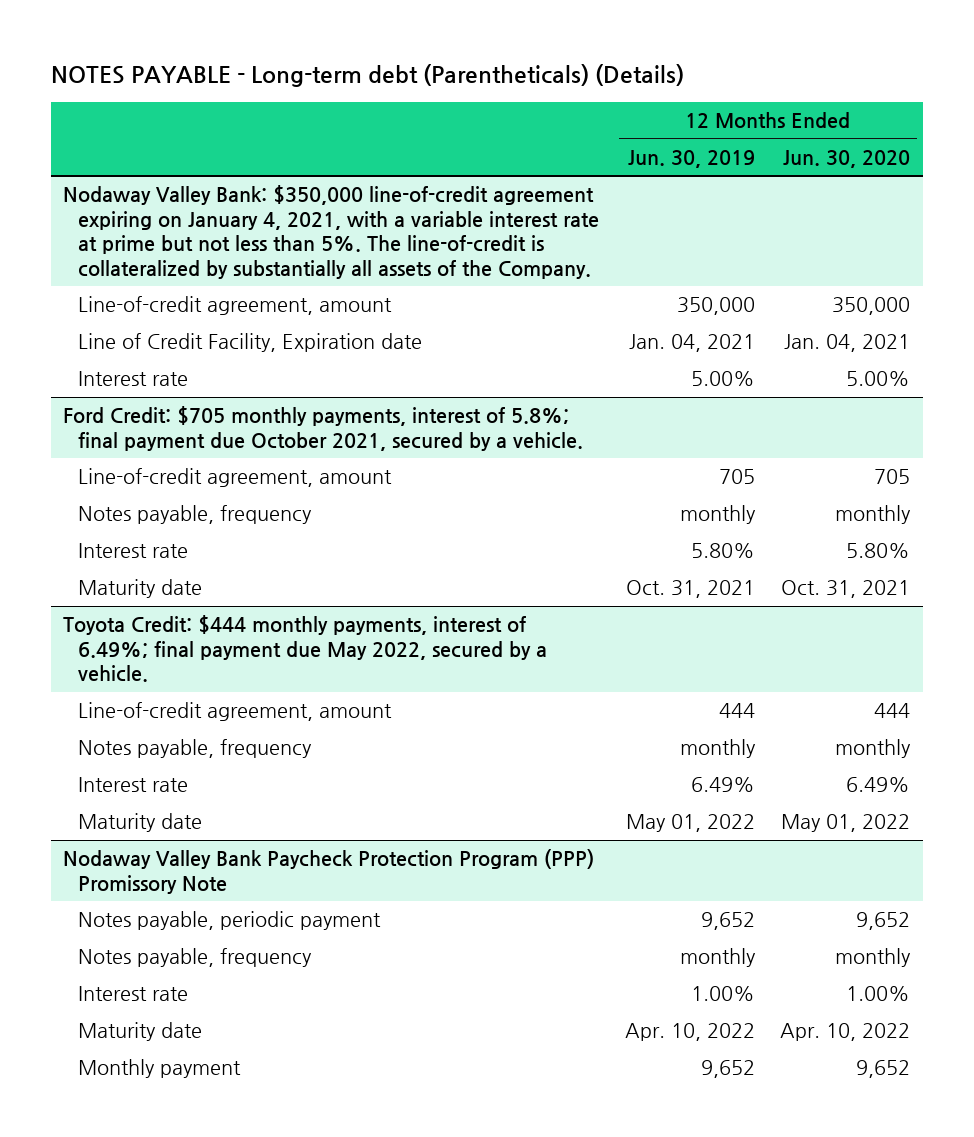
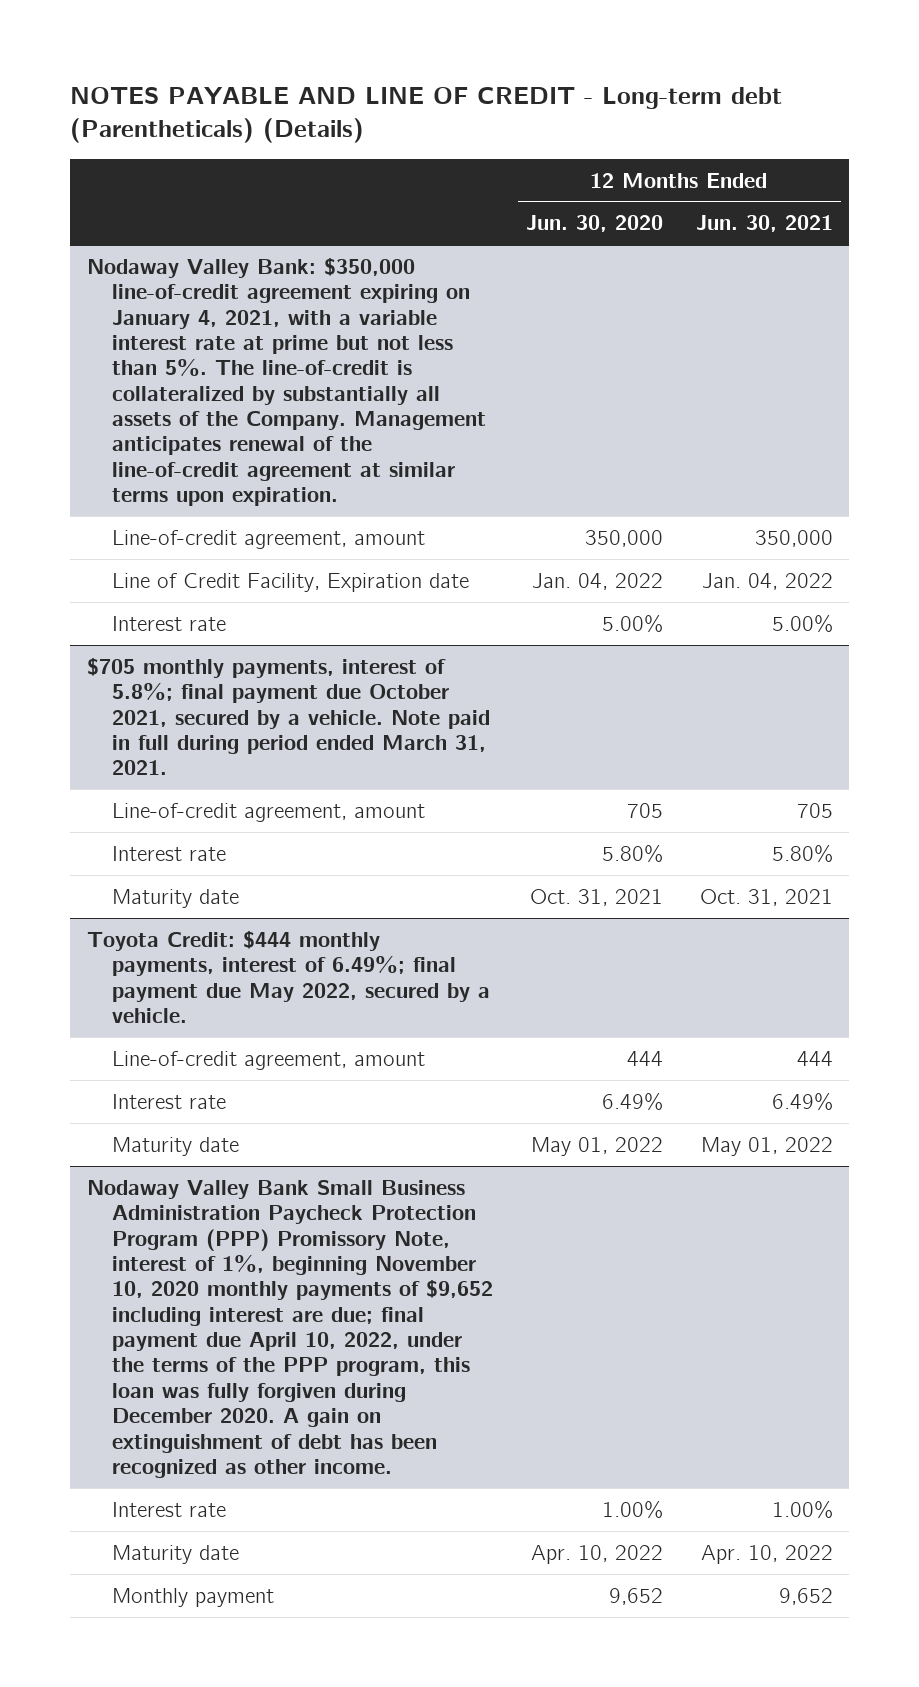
[50,63,684,87] NOTES PAYABLE - Long-term debt (Parentheticals) (Details) -> [70,86,783,144] NOTES PAYABLE AND LINE OF CREDIT - Long-term debt (Parentheticals) (Details)
[627,149,755,168] Jun. 30, 2019 -> none
none -> [695,215,833,233] Jun. 30, 2021
[63,185,600,279] Nodaway Valley Bank: $350,000 line-of-credit agreement expiring on January 4, 2021, with a variable interest rate at prime but not less than 5%. The line-of-credit is collateralized by substantially all assets of the Company. -> [86,256,486,507] Nodaway Valley Bank: $350,000 line-of-credit agreement expiring on January 4, 2021, with a variable interest rate at prime but not less than 5%. The line-of-credit is collateralized by substantially all assets of the Company. Management anticipates renewal of the line-of-credit agreement at similar terms upon expiration.
[784,334,911,353] Jan. 04, 2021 -> [531,572,663,590] Jan. 04, 2022
[63,406,584,451] Ford Credit: $705 monthly payments, interest of 5.8%; final payment due October 2021, secured by a vehicle. -> [86,656,490,776] $705 monthly payments, interest of 5.8%; final payment due October 2021, secured by a vehicle. Note paid in full during period ended March 31, 2021.
[78,505,313,525] Notes payable, frequency -> none
[78,739,313,759] Notes payable, frequency -> none
[78,911,382,931] Notes payable, periodic payment -> none
[78,948,313,968] Notes payable, frequency -> none
[63,849,595,894] Nodaway Valley Bank Paycheck Protection Program (PPP) Promissory Note -> [86,1179,493,1478] Nodaway Valley Bank Small Business Administration Paycheck Protection Program (PPP) Promissory Note, interest of 1%, beginning November 10, 2020 monthly payments of $9,652 including interest are due; final payment due April 10, 2022, under the terms of the PPP program, this loan was fully forgiven during December 2020. A gain on extinguishment of debt has been recognized as other income.

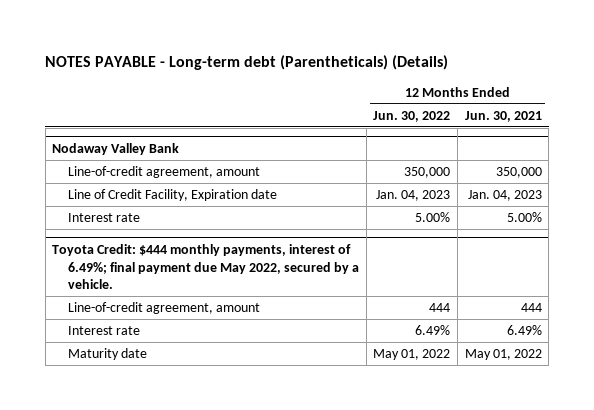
[70,86,783,144] NOTES PAYABLE AND LINE OF CREDIT - Long-term debt (Parentheticals) (Details) -> [45,54,449,70] NOTES PAYABLE - Long-term debt (Parentheticals) (Details)
[525,215,663,233] Jun. 30, 2020 -> none
none -> [373,110,451,122] Jun. 30, 2022
[86,256,486,507] Nodaway Valley Bank: $350,000 line-of-credit agreement expiring on January 4, 2021, with a variable interest rate at prime but not less than 5%. The line-of-credit is collateralized by substantially all assets of the Company. Management anticipates renewal of the line-of-credit agreement at similar terms upon expiration. -> none
none -> [52,142,180,155] Nodaway Valley Bank
[701,572,833,590] Jan. 04, 2022 -> [467,190,542,202] Jan. 04, 2023
[86,656,490,776] $705 monthly payments, interest of 5.8%; final payment due October 2021, secured by a vehicle. Note paid in full during period ended March 31, 2021. -> none
[111,802,425,822] Line-of-credit agreement, amount -> none
[111,845,226,861] Interest rate -> none
[111,888,239,908] Maturity date -> none
[86,1179,493,1478] Nodaway Valley Bank Small Business Administration Paycheck Protection Program (PPP) Promissory Note, interest of 1%, beginning November 10, 2020 monthly payments of $9,652 including interest are due; final payment due April 10, 2022, under the terms of the PPP program, this loan was fully forgiven during December 2020. A gain on extinguishment of debt has been recognized as other income. -> none
[111,1501,226,1517] Interest rate -> none
[111,1544,239,1564] Maturity date -> none
[111,1587,274,1607] Monthly payment -> none

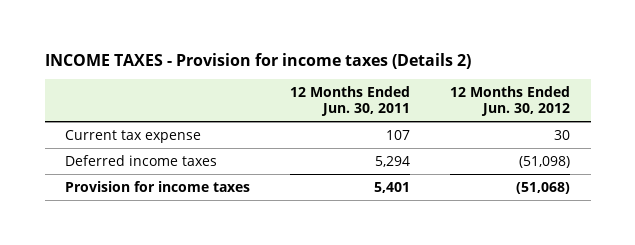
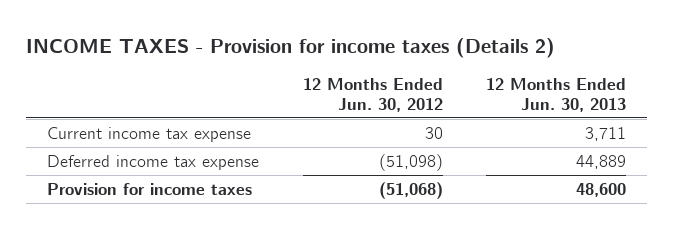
[290,86,411,116] 12 Months Ended Jun. 30, 2011 -> none
none -> [485,77,626,112] 12 Months Ended Jun. 30, 2013
[64,129,201,143] Current tax expense -> [47,127,252,143] Current income tax expense
[64,154,217,166] Deferred income taxes -> [47,155,260,171] Deferred income tax expense

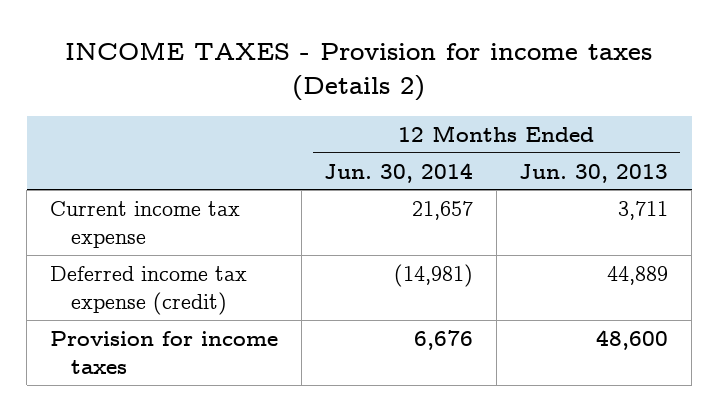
[302,77,443,112] 12 Months Ended Jun. 30, 2012 -> none
none -> [324,162,474,183] Jun. 30, 2014
[47,155,260,171] Deferred income tax expense -> [49,265,247,315] Deferred income tax expense (credit)

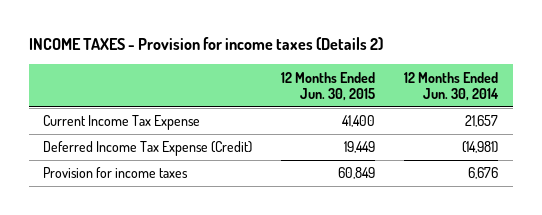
[519,163,669,183] Jun. 30, 2013 -> none
none -> [281,71,376,101] 12 Months Ended Jun. 30, 2015
[49,200,240,248] Current income tax expense -> [43,115,201,131] Current Income Tax Expense
[49,265,247,315] Deferred income tax expense (credit) -> [43,141,253,157] Deferred Income Tax Expense (Credit)

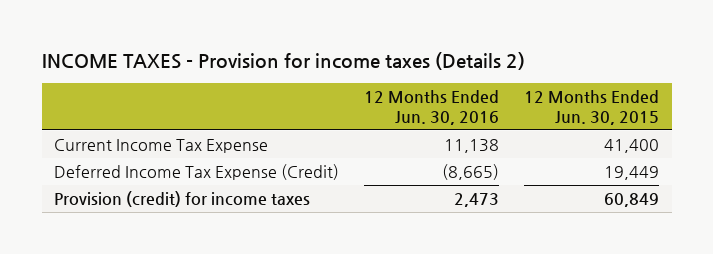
[404,71,500,101] 12 Months Ended Jun. 30, 2014 -> none
none -> [364,89,500,126] 12 Months Ended Jun. 30, 2016
[43,167,189,179] Provision for income taxes -> [54,190,311,207] Provision (credit) for income taxes

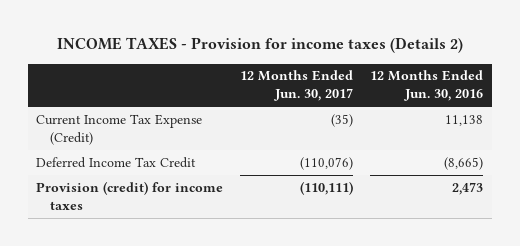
[524,89,660,126] 12 Months Ended Jun. 30, 2015 -> none
none -> [240,70,354,102] 12 Months Ended Jun. 30, 2017
[54,138,269,153] Current Income Tax Expense -> [36,113,203,145] Current Income Tax Expense (Credit)
[54,163,340,180] Deferred Income Tax Expense (Credit) -> [36,156,197,168] Deferred Income Tax Credit

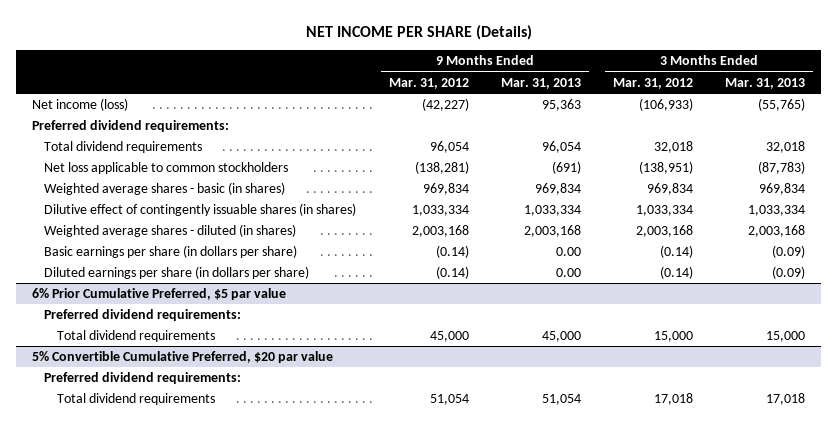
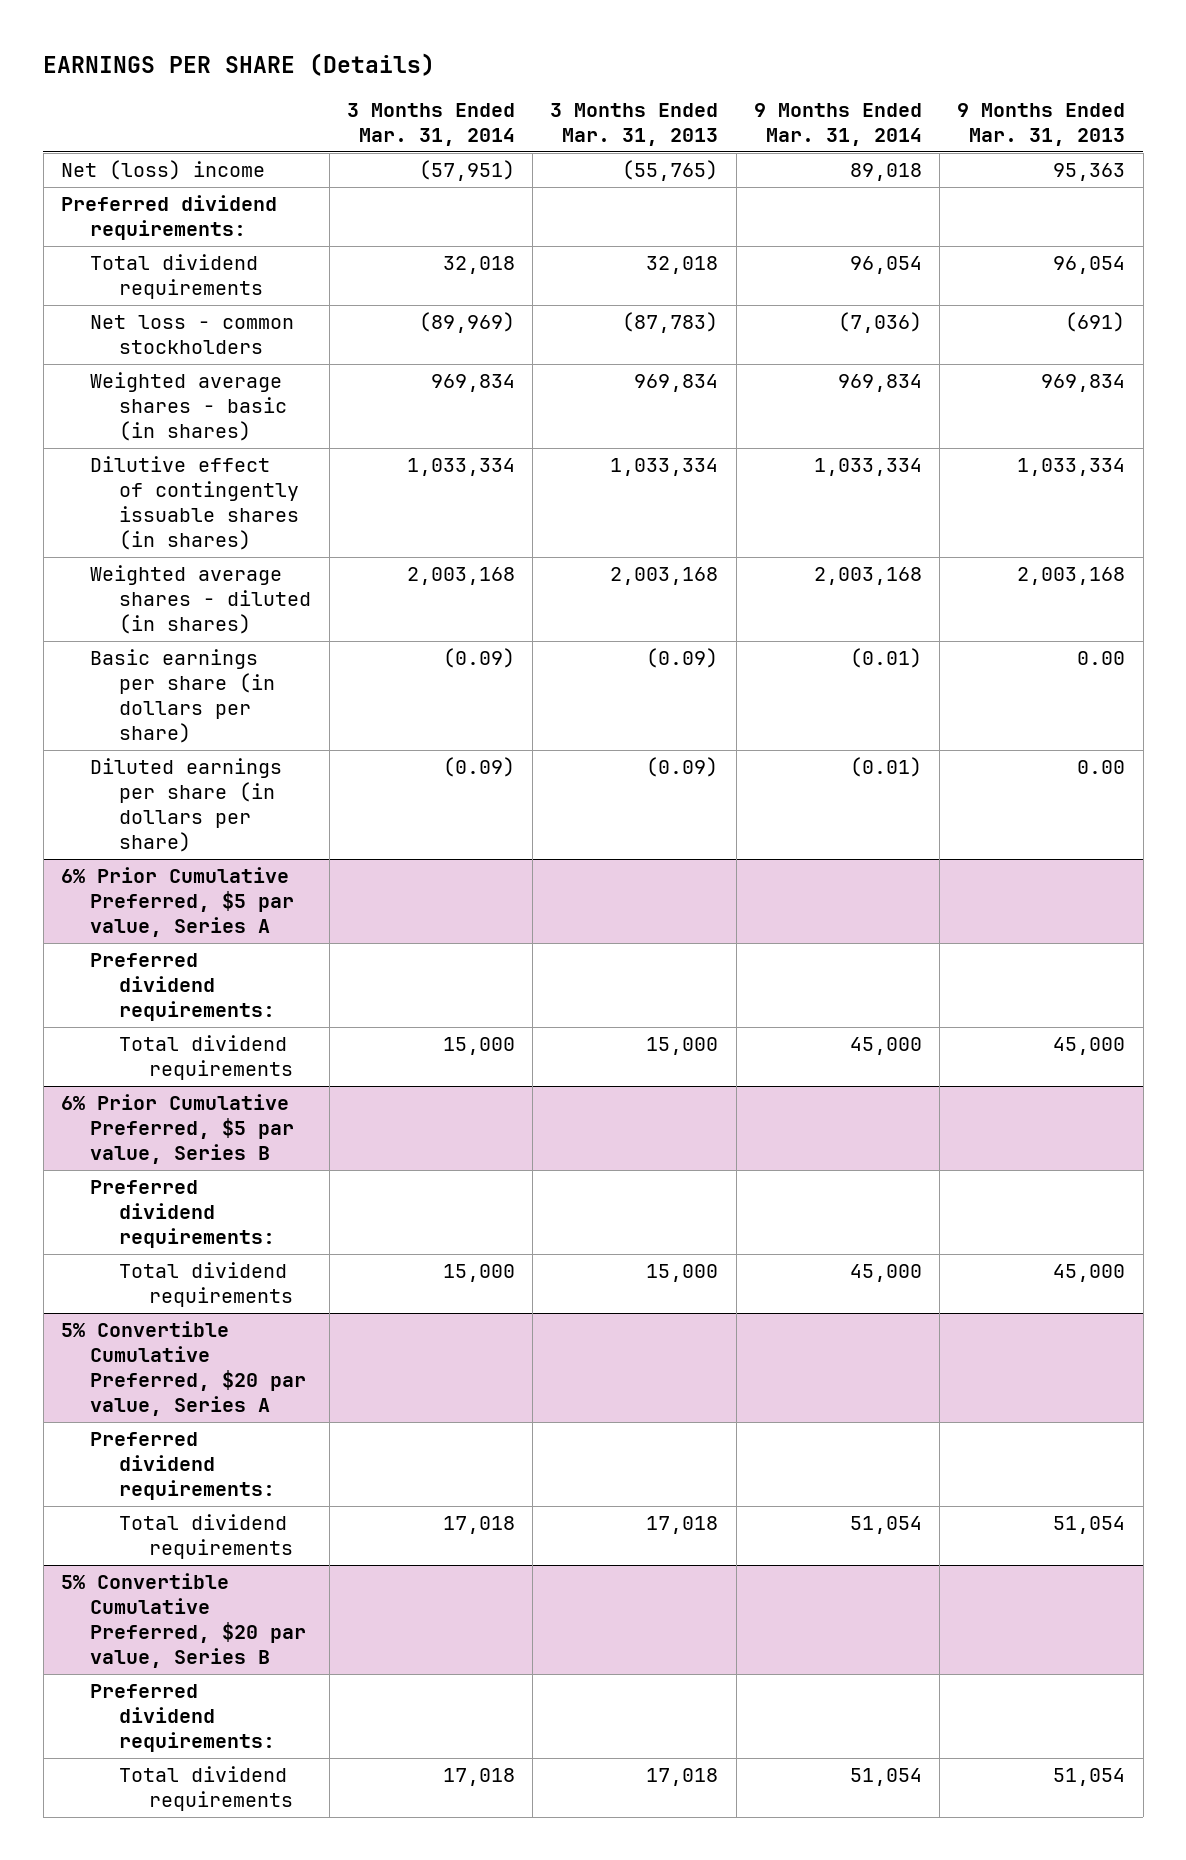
[305,24,532,40] NET INCOME PER SHARE (Details) -> [43,53,436,77] EARNINGS PER SHARE (Details)
[388,77,469,89] Mar. 31, 2012 -> none
[613,77,694,89] Mar. 31, 2012 -> none
none -> [346,102,515,147] 3 Months Ended Mar. 31, 2014
none -> [753,102,922,147] 9 Months Ended Mar. 31, 2014
[32,98,129,112] Net income (loss) -> [60,159,265,180] Net (loss) income
[44,162,289,175] Net loss applicable to common stockholders -> [90,314,295,355] Net loss - common stockholders
[32,288,287,301] 6% Prior Cumulative Preferred, $5 par value -> [60,866,295,938] 6% Prior Cumulative Preferred, $5 par value, Series A
[32,351,334,364] 5% Convertible Cumulative Preferred, $20 par value -> none
none -> [60,1093,295,1165] 6% Prior Cumulative Preferred, $5 par value, Series B
none -> [119,1261,293,1308] Total dividend requirements
none -> [60,1320,307,1417] 5% Convertible Cumulative Preferred, $20 par value, Series A
none -> [90,1431,276,1501] Preferred dividend requirements:
none -> [60,1572,307,1669] 5% Convertible Cumulative Preferred, $20 par value, Series B
none -> [90,1683,276,1753] Preferred dividend requirements:
none -> [119,1765,293,1812] Total dividend requirements

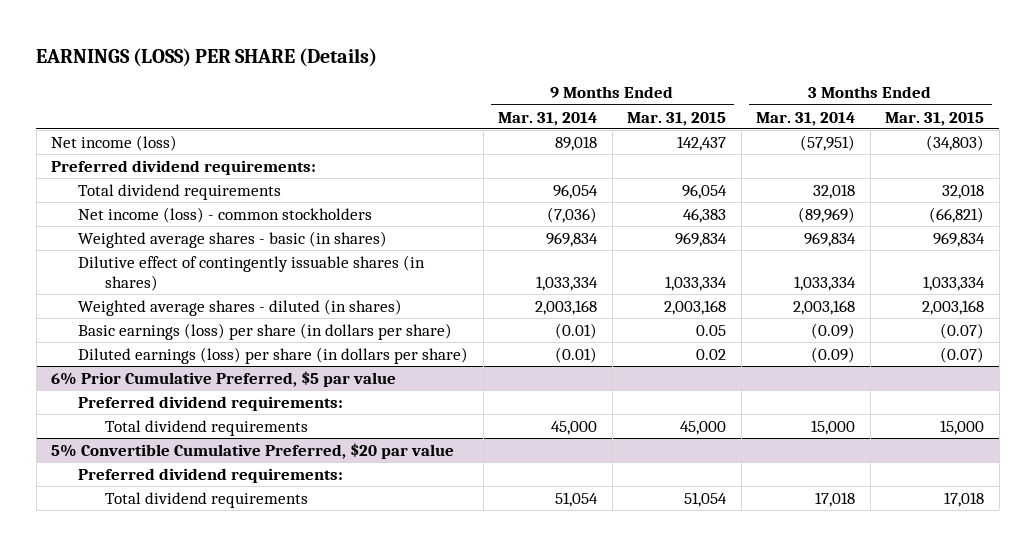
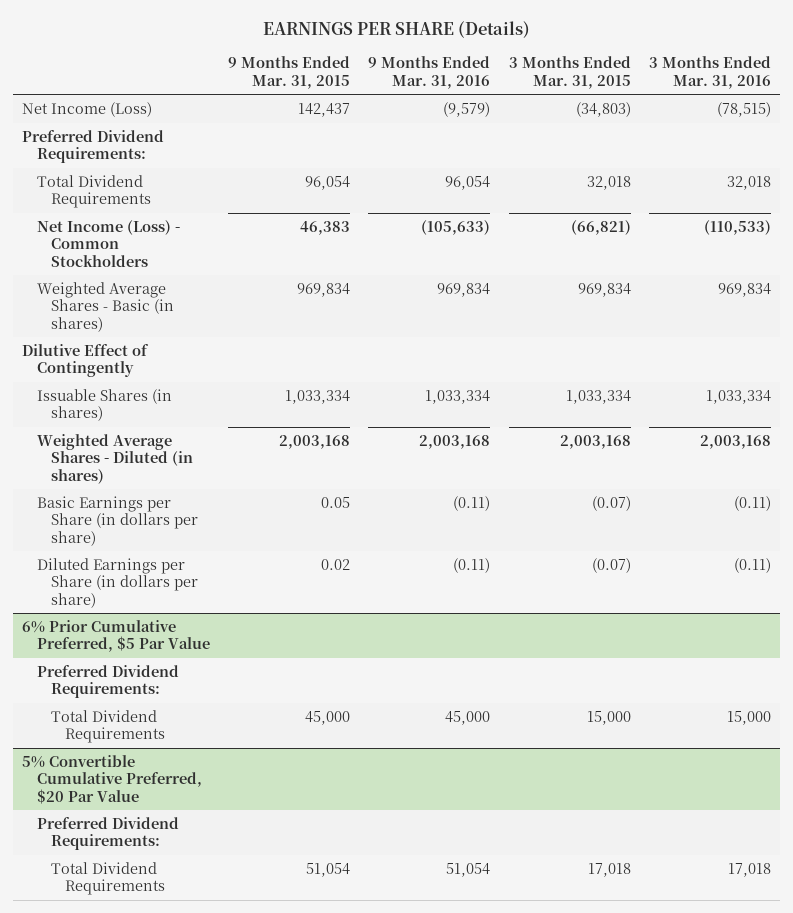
[36,48,378,68] EARNINGS (LOSS) PER SHARE (Details) -> [262,21,530,39] EARNINGS PER SHARE (Details)
[498,111,598,126] Mar. 31, 2014 -> none
[756,111,856,126] Mar. 31, 2014 -> none
none -> [368,56,491,89] 9 Months Ended Mar. 31, 2016
none -> [649,56,772,89] 3 Months Ended Mar. 31, 2016
[51,135,178,152] Net income (loss) -> [22,102,153,118] Net Income (Loss)
[51,160,317,176] Preferred dividend requirements: -> [22,130,165,164] Preferred Dividend Requirements:
[78,184,282,201] Total dividend requirements -> [36,175,151,209] Total Dividend Requirements
[78,207,373,224] Net income (loss) - common stockholders -> [36,220,180,267] Net Income (Loss) - Common Stockholders
[78,231,388,249] Weighted average shares - basic (in shares) -> [36,282,174,332] Weighted Average Shares - Basic (in shares)
none -> [22,344,150,378] Dilutive Effect of Contingently
[78,255,426,292] Dilutive effect of contingently issuable shares (in shares) -> [36,389,172,422] Issuable Shares (in shares)
[78,299,403,317] Weighted average shares - diluted (in shares) -> [36,434,193,484] Weighted Average Shares - Diluted (in shares)
[78,323,453,341] Basic earnings (loss) per share (in dollars per share) -> [36,496,198,546] Basic Earnings per Share (in dollars per share)
[78,347,469,365] Diluted earnings (loss) per share (in dollars per share) -> [36,558,198,608] Diluted Earnings per Share (in dollars per share)
[51,371,397,388] 6% Prior Cumulative Preferred, $5 par value -> [22,620,210,653] 6% Prior Cumulative Preferred, $5 Par Value
[78,396,344,412] Preferred dividend requirements: -> [36,665,179,699] Preferred Dividend Requirements:
[104,420,308,437] Total dividend requirements -> [50,710,166,744] Total Dividend Requirements
[51,443,455,460] 5% Convertible Cumulative Preferred, $20 par value -> [22,755,202,804] 5% Convertible Cumulative Preferred, $20 Par Value
[78,468,344,484] Preferred dividend requirements: -> [36,817,179,851] Preferred Dividend Requirements:
[104,492,308,509] Total dividend requirements -> [50,862,166,896] Total Dividend Requirements

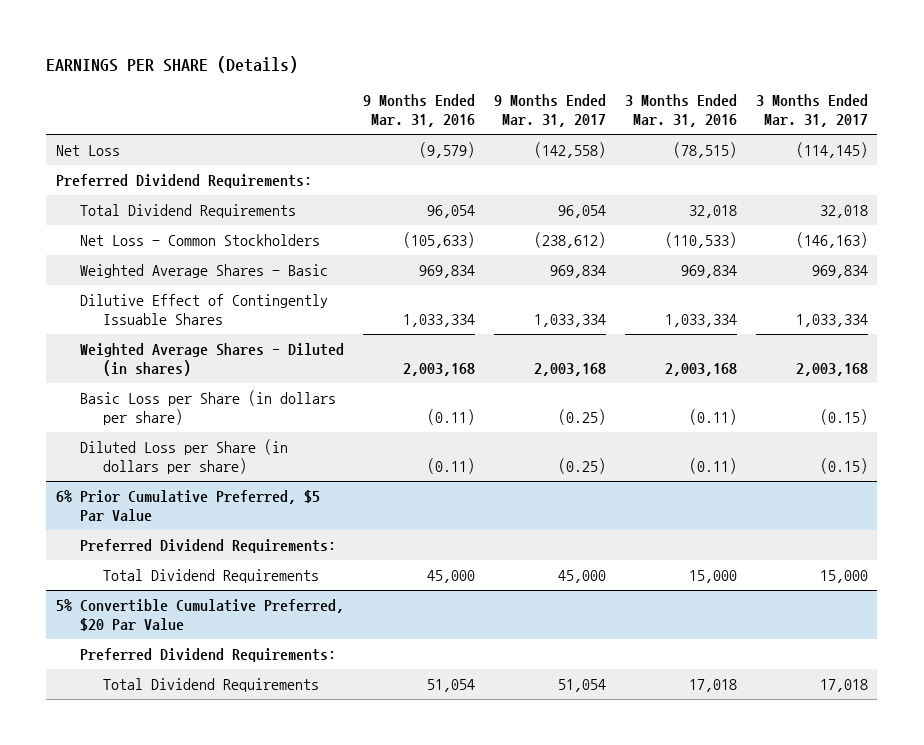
[227,56,350,89] 9 Months Ended Mar. 31, 2015 -> none
[508,56,631,89] 3 Months Ended Mar. 31, 2015 -> none
none -> [493,94,606,128] 9 Months Ended Mar. 31, 2017
none -> [755,94,868,128] 3 Months Ended Mar. 31, 2017
[22,102,153,118] Net Income (Loss) -> [55,144,120,156] Net Loss
[22,344,150,378] Dilutive Effect of Contingently -> none
[36,220,180,267] Net Income (Loss) - Common Stockholders -> [79,233,320,246] Net Loss - Common Stockholders
[36,282,174,332] Weighted Average Shares - Basic (in shares) -> [79,263,328,278] Weighted Average Shares - Basic
[36,389,172,422] Issuable Shares (in shares) -> [79,293,328,325] Dilutive Effect of Contingently Issuable Shares
[36,496,198,546] Basic Earnings per Share (in dollars per share) -> [79,389,336,425] Basic Loss per Share (in dollars per share)
[36,558,198,608] Diluted Earnings per Share (in dollars per share) -> [79,438,288,474] Diluted Loss per Share (in dollars per share)

